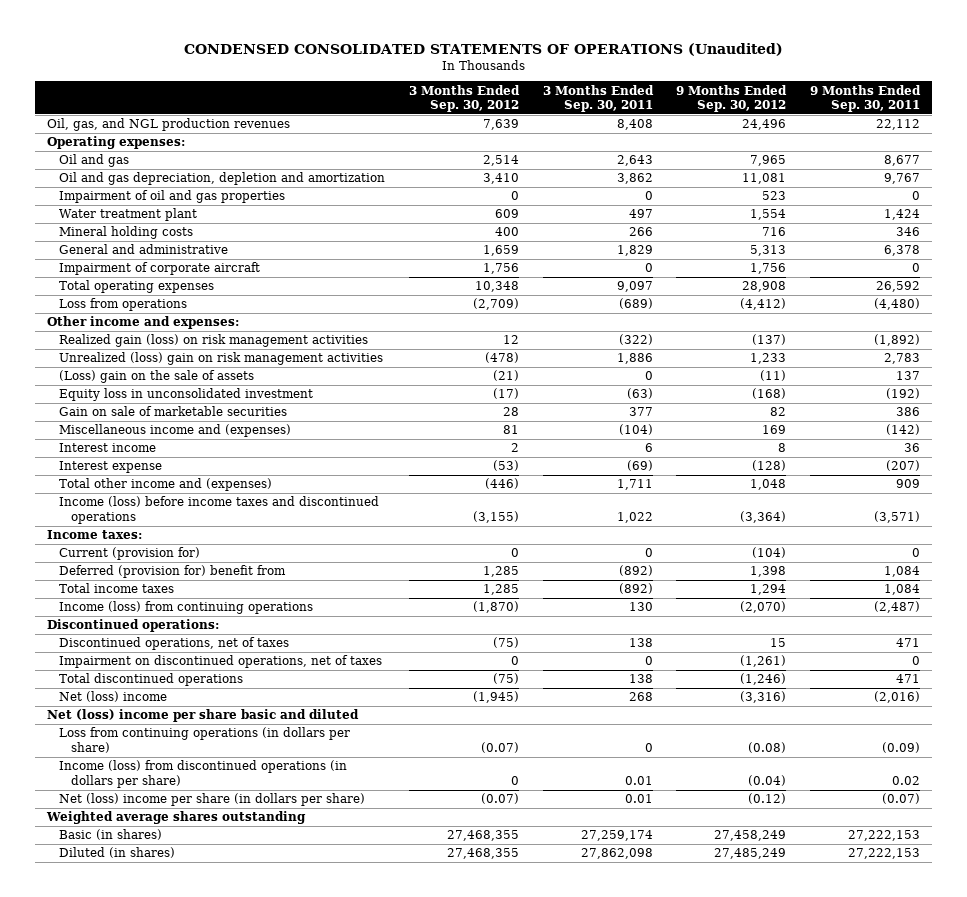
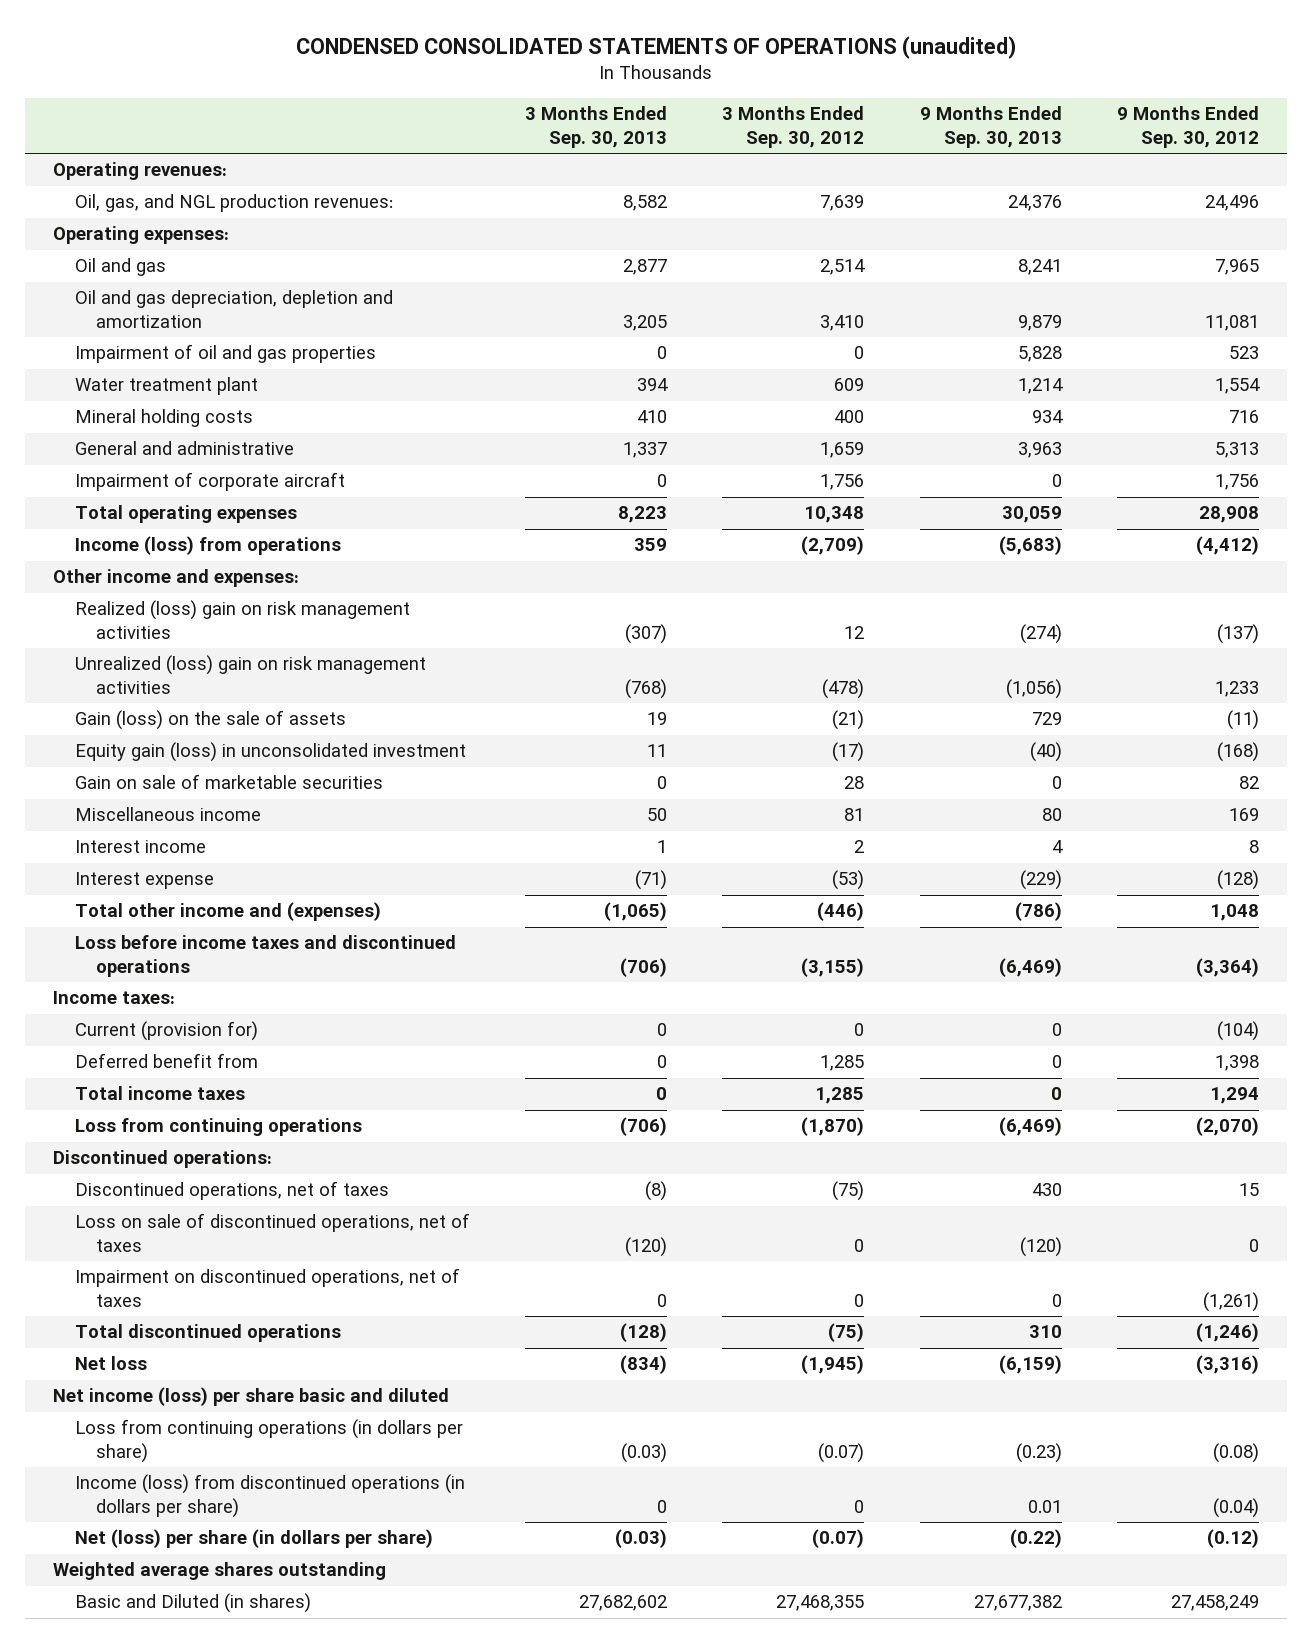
[183,42,783,56] CONDENSED CONSOLIDATED STATEMENTS OF OPERATIONS (Unaudited) -> [296,36,1017,60] CONDENSED CONSOLIDATED STATEMENTS OF OPERATIONS (unaudited)
[542,84,654,113] 3 Months Ended Sep. 30, 2011 -> none
[810,84,922,113] 9 Months Ended Sep. 30, 2011 -> none
none -> [525,106,668,149] 3 Months Ended Sep. 30, 2013
none -> [919,106,1062,149] 9 Months Ended Sep. 30, 2013
none -> [52,162,227,181] Operating revenues:
[46,118,290,132] Oil, gas, and NGL production revenues -> [74,194,393,213] Oil, gas, and NGL production revenues:
[59,298,188,312] Loss from operations -> [74,536,341,556] Income (loss) from operations
[59,334,369,348] Realized gain (loss) on risk management activities -> [74,600,410,640] Realized (loss) gain on risk management activities
[59,370,255,384] (Loss) gain on the sale of assets -> [74,710,346,731] Gain (loss) on the sale of assets
[59,388,314,402] Equity loss in unconsolidated investment -> [74,742,466,763] Equity gain (loss) in unconsolidated investment
[59,424,292,438] Miscellaneous income and (expenses) -> [74,807,261,822] Miscellaneous income
[59,496,380,525] Income (loss) before income taxes and discontinued operations -> [74,935,456,978] Loss before income taxes and discontinued operations
[59,565,287,579] Deferred (provision for) benefit from -> [74,1053,258,1069] Deferred benefit from
[59,601,314,615] Income (loss) from continuing operations -> [74,1118,362,1137] Loss from continuing operations
none -> [74,1213,470,1253] Loss on sale of discontinued operations, net of taxes
[59,691,168,703] Net (loss) income -> [74,1356,147,1371] Net loss
[46,709,359,723] Net (loss) income per share basic and diluted -> [52,1387,449,1407] Net income (loss) per share basic and diluted
[59,793,366,807] Net (loss) income per share (in dollars per share) -> [74,1529,433,1549] Net (loss) per share (in dollars per share)
[59,847,176,859] Diluted (in shares) -> none
[59,829,163,841] Basic (in shares) -> [74,1593,311,1614] Basic and Diluted (in shares)

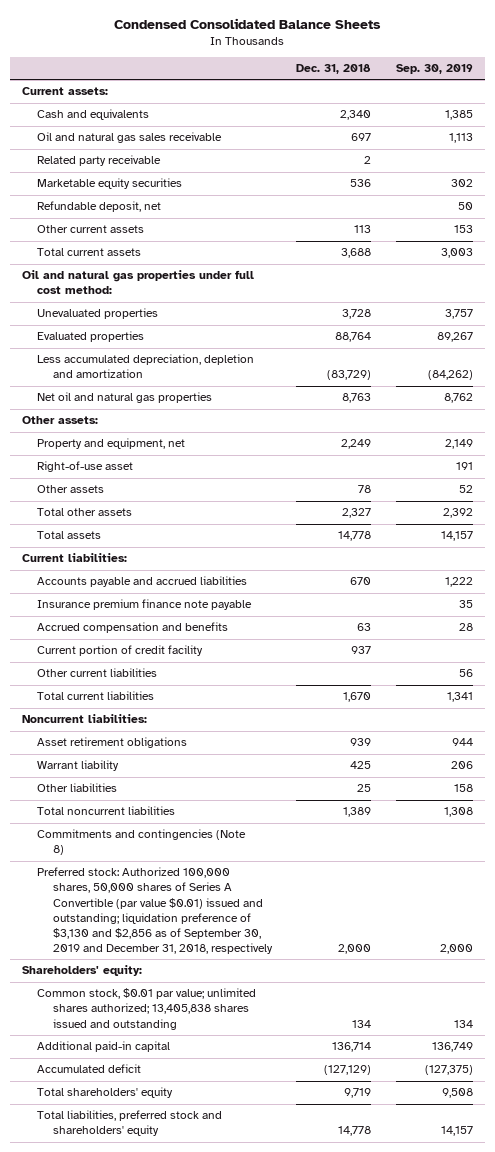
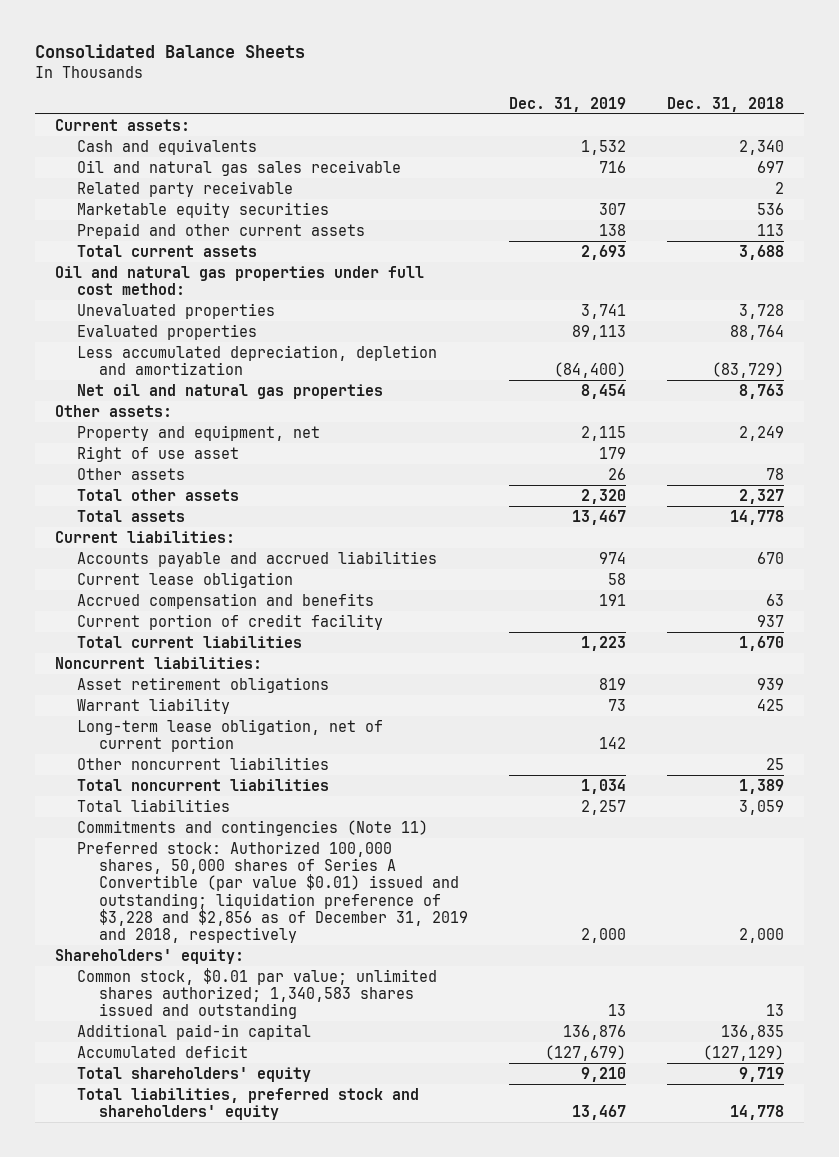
[114,17,382,29] Condensed Consolidated Balance Sheets -> [34,43,305,58] Consolidated Balance Sheets
[395,64,473,75] Sep. 30, 2019 -> none
none -> [508,96,626,112] Dec. 31, 2019
[37,201,162,213] Refundable deposit, net -> none
[37,225,145,234] Other current assets -> [77,222,366,239] Prepaid and other current assets
[37,461,134,473] Right-of-use asset -> [77,445,240,462] Right of use asset
[37,599,253,611] Insurance premium finance note payable -> none
none -> [77,571,294,588] Current lease obligation
[37,668,158,678] Other current liabilities -> none
none -> [77,718,384,753] Long-term lease obligation, net of current portion
[37,783,118,793] Other liabilities -> [77,756,330,770] Other noncurrent liabilities
none -> [77,798,231,812] Total liabilities
[37,829,247,856] Commitments and contingencies (Note 8) -> [77,819,429,836] Commitments and contingencies (Note 11)
[37,867,273,954] Preferred stock: Authorized 100,000 shares, 50,000 shares of Series A Convertible (par value $0.01) issued and outstanding; liquidation preference of $3,130 and $2,856 as of September 30, 2019 and December 31, 2018, respectively -> [77,840,468,943] Preferred stock: Authorized 100,000 shares, 50,000 shares of Series A Convertible (par value $0.01) issued and outstanding; liquidation preference of $3,228 and $2,856 as of December 31, 2019 and 2018, respectively
[37,988,257,1030] Common stock, $0.01 par value; unlimited shares authorized; 13,405,838 shares issued and outstanding -> [77,967,438,1020] Common stock, $0.01 par value; unlimited shares authorized; 1,340,583 shares issued and outstanding
[352,1019,372,1028] 134 -> [765,1004,784,1017] 13
[332,1042,372,1053] 136,714 -> [720,1024,784,1040] 136,835

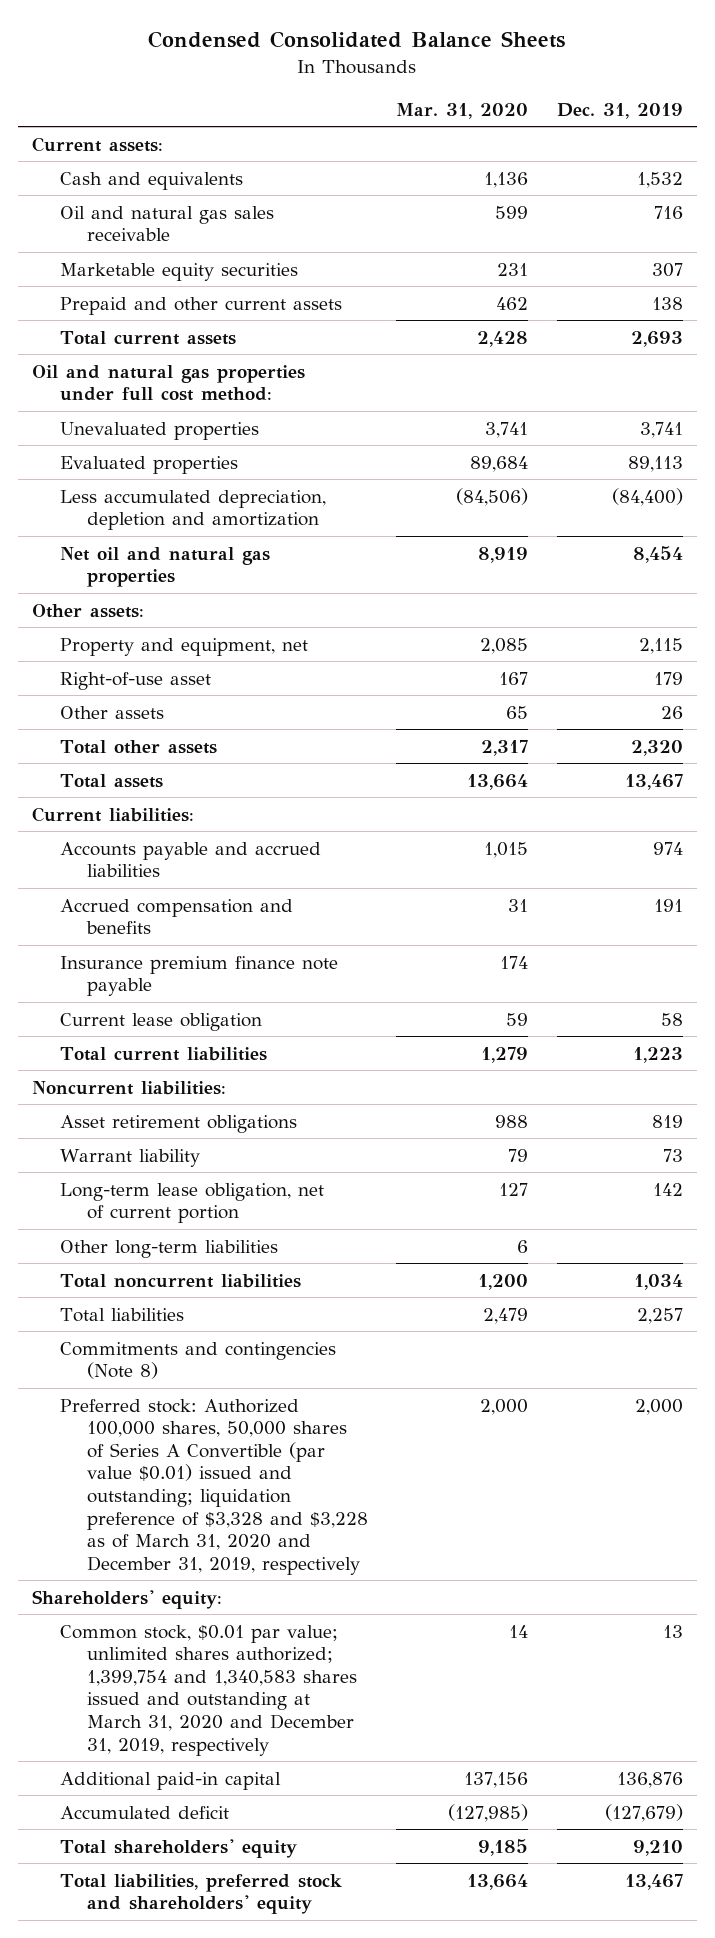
[34,43,305,58] Consolidated Balance Sheets -> [148,31,566,49] Condensed Consolidated Balance Sheets
[666,96,784,112] Dec. 31, 2018 -> none
none -> [396,102,529,119] Mar. 31, 2020
[77,180,294,197] Related party receivable -> none
[77,445,240,462] Right of use asset -> [59,671,211,690] Right-of-use asset
[77,613,384,630] Current portion of credit facility -> none
none -> [59,955,338,997] Insurance premium finance note payable
[77,571,294,588] Current lease obligation -> [59,1012,262,1031] Current lease obligation
[77,756,330,770] Other noncurrent liabilities -> [59,1239,278,1258] Other long-term liabilities
[77,819,429,836] Commitments and contingencies (Note 11) -> [59,1341,336,1380] Commitments and contingencies (Note 8)
[77,840,468,943] Preferred stock: Authorized 100,000 shares, 50,000 shares of Series A Convertible (par value $0.01) issued and outstanding; liquidation preference of $3,228 and $2,856 as of December 31, 2019 and 2018, respectively -> [59,1398,368,1575] Preferred stock: Authorized 100,000 shares, 50,000 shares of Series A Convertible (par value $0.01) issued and outstanding; liquidation preference of $3,328 and $3,228 as of March 31, 2020 and December 31, 2019, respectively
[77,967,438,1020] Common stock, $0.01 par value; unlimited shares authorized; 1,340,583 shares issued and outstanding -> [59,1624,357,1756] Common stock, $0.01 par value; unlimited shares authorized; 1,399,754 and 1,340,583 shares issued and outstanding at March 31, 2020 and December 31, 2019, respectively

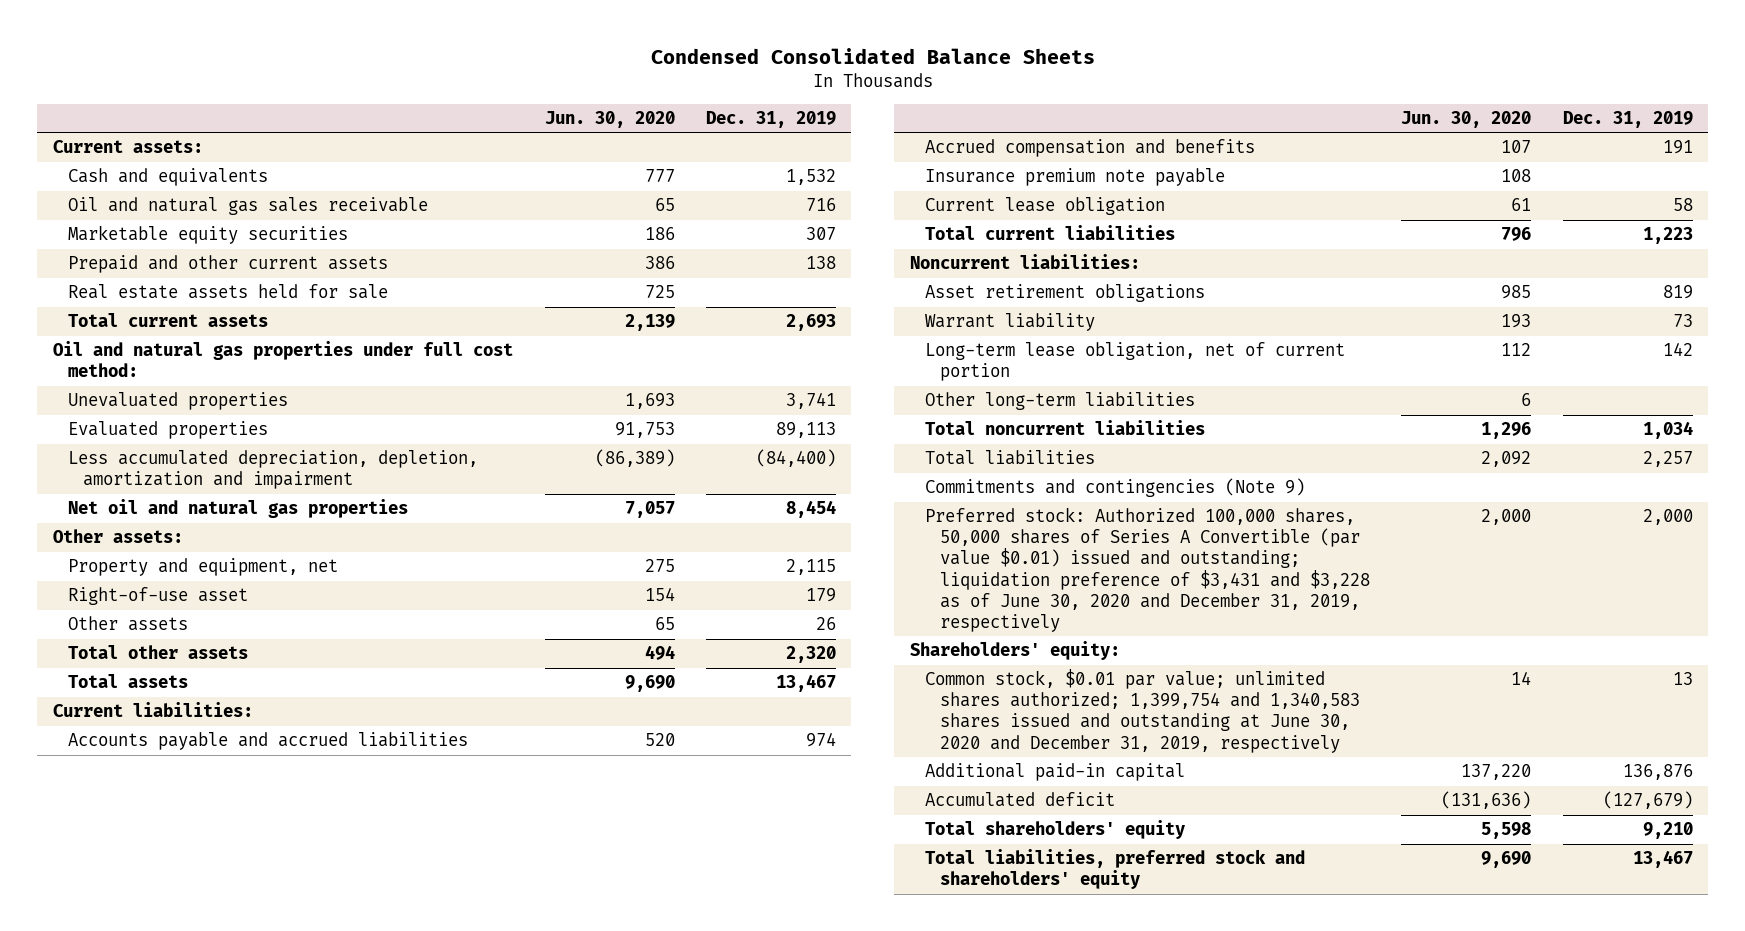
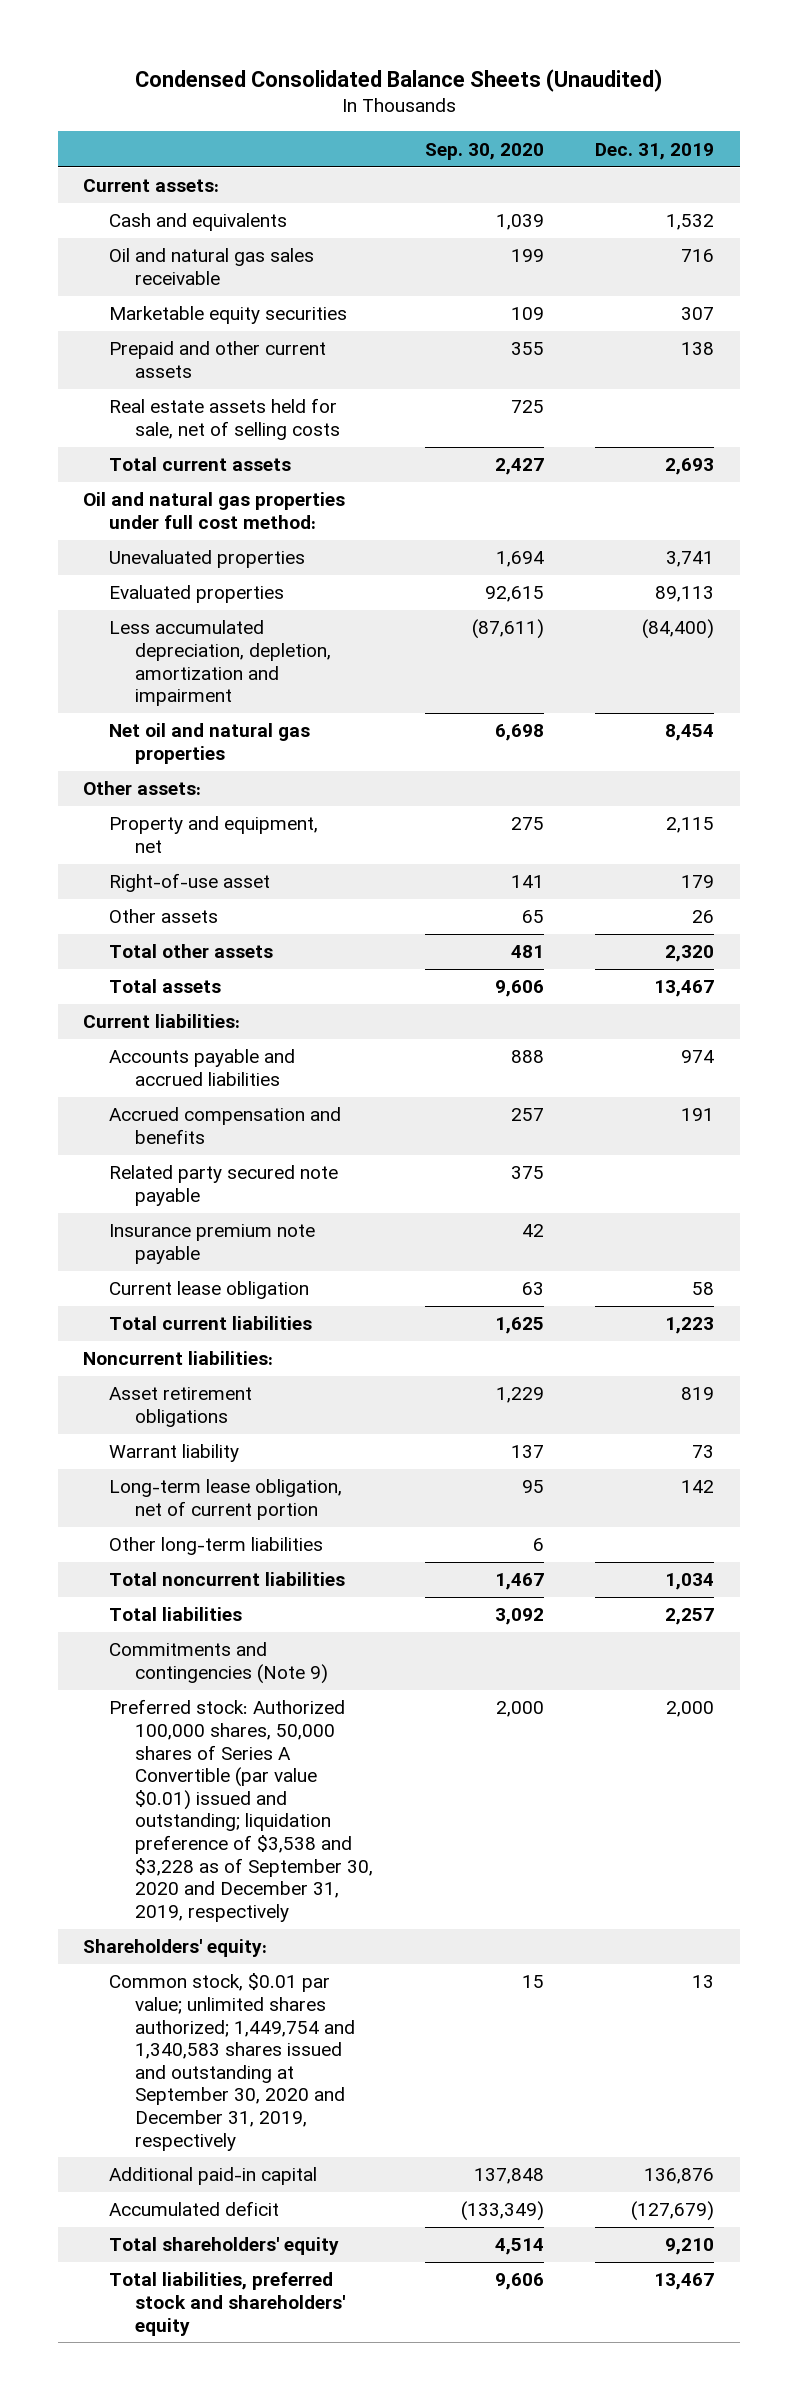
[650,47,1095,64] Condensed Consolidated Balance Sheets -> [134,68,662,92] Condensed Consolidated Balance Sheets (Unaudited)
[544,111,675,129] Jun. 30, 2020 -> none
none -> [424,142,544,160] Sep. 30, 2020
[68,284,389,300] Real estate assets held for sale -> [109,398,340,440] Real estate assets held for sale, net of selling costs
none -> [109,1165,339,1206] Related party secured note payable
[924,507,1371,632] Preferred stock: Authorized 100,000 shares, 50,000 shares of Series A Convertible (par value $0.01) issued and outstanding; liquidation preference of $3,431 and $3,228 as of June 30, 2020 and December 31, 2019, respectively -> [109,1699,373,1922] Preferred stock: Authorized 100,000 shares, 50,000 shares of Series A Convertible (par value $0.01) issued and outstanding; liquidation preference of $3,538 and $3,228 as of September 30, 2020 and December 31, 2019, respectively
[924,669,1361,753] Common stock, $0.01 par value; unlimited shares authorized; 1,399,754 and 1,340,583 shares issued and outstanding at June 30, 2020 and December 31, 2019, respectively -> [109,1973,355,2151] Common stock, $0.01 par value; unlimited shares authorized; 1,449,754 and 1,340,583 shares issued and outstanding at September 30, 2020 and December 31, 2019, respectively

